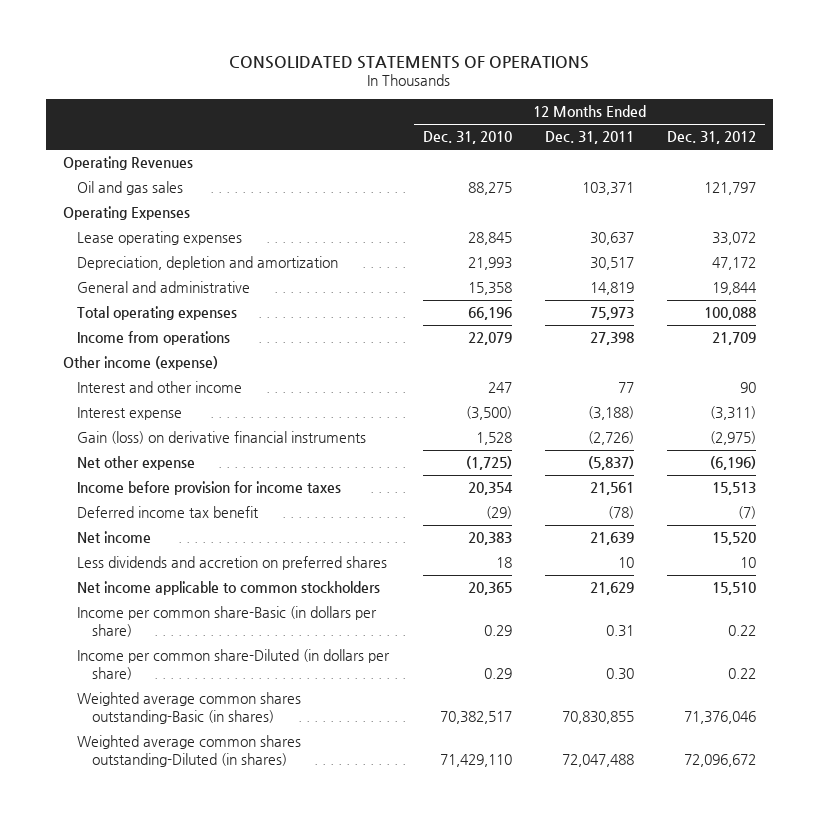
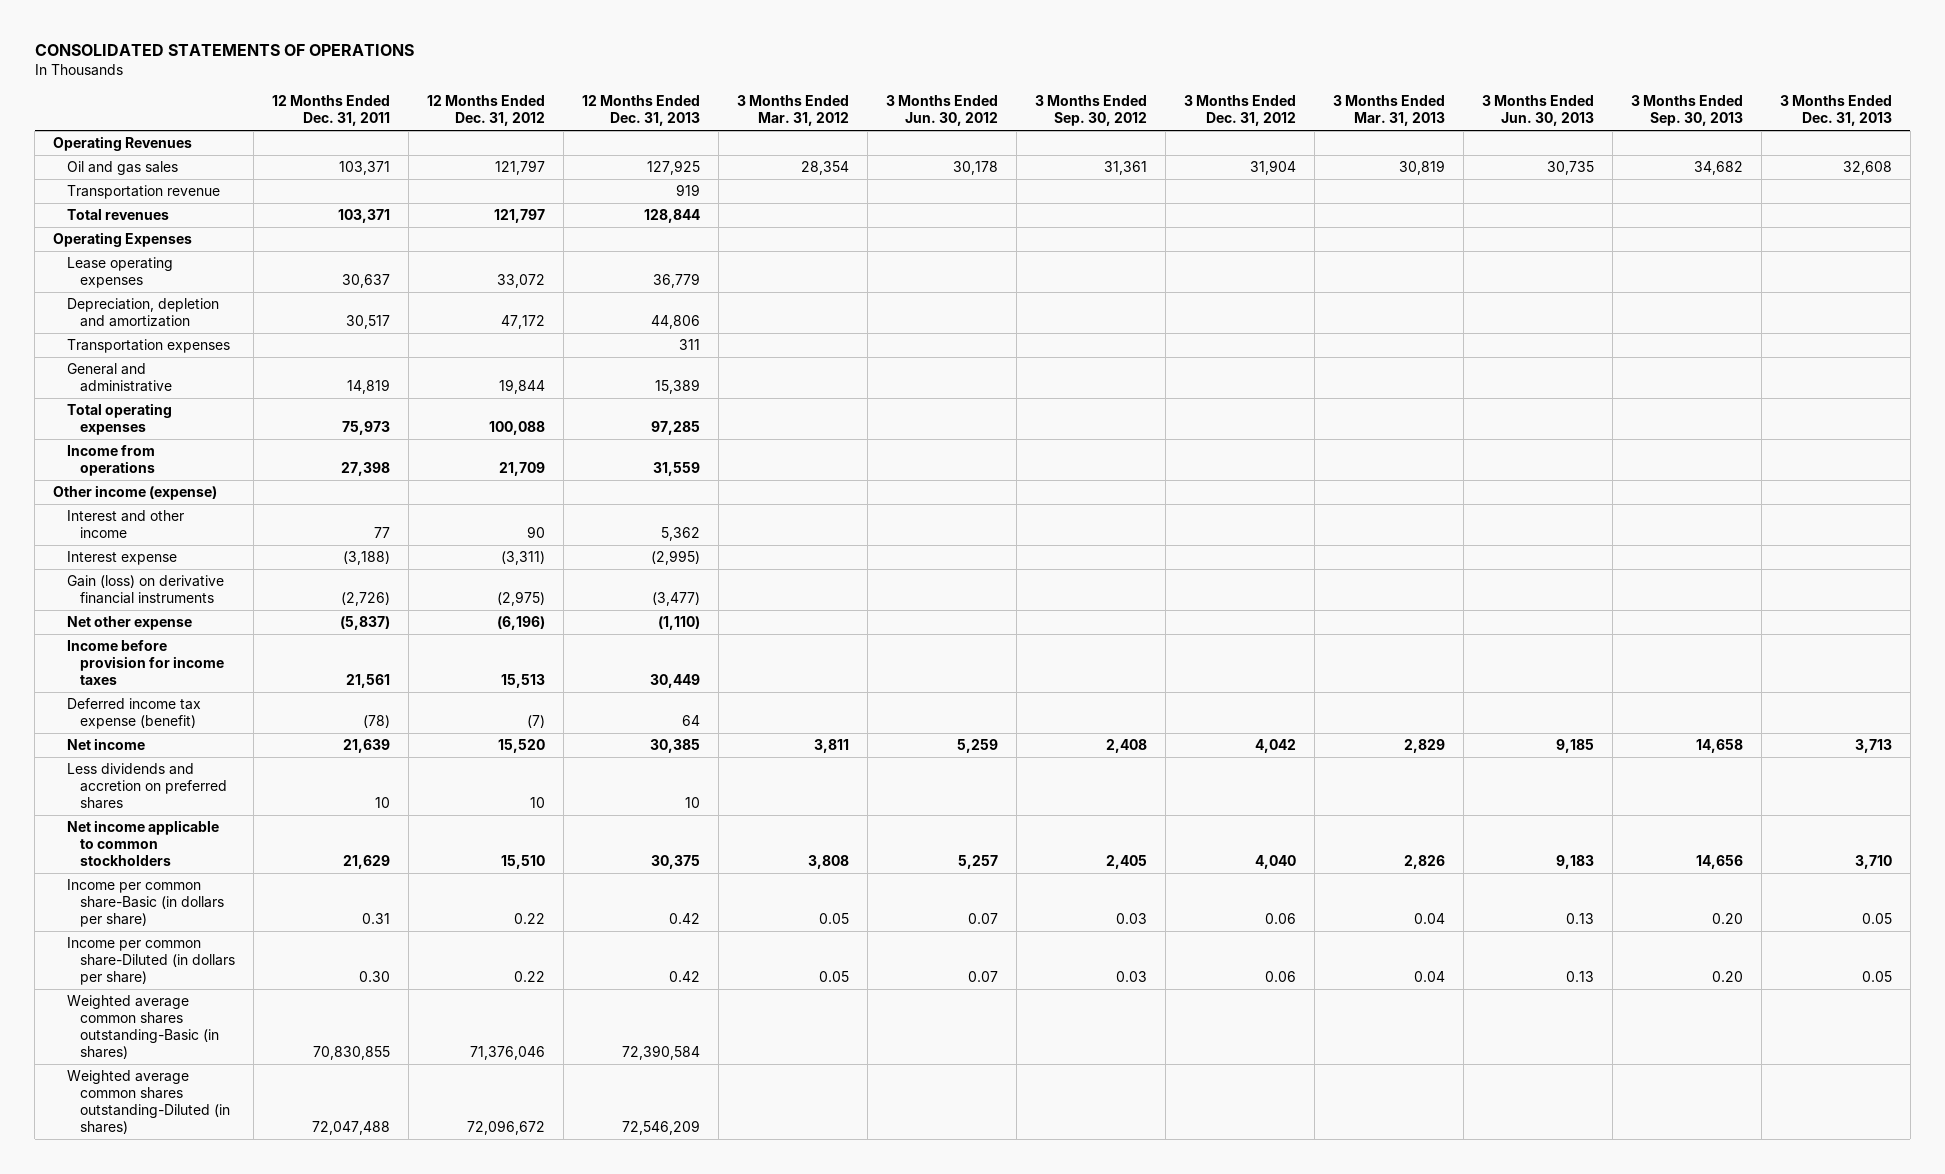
[422,131,512,145] Dec. 31, 2010 -> none
none -> [581,95,700,127] 12 Months Ended Dec. 31, 2013
none -> [736,95,849,127] 3 Months Ended Mar. 31, 2012
none -> [885,95,998,127] 3 Months Ended Jun. 30, 2012
none -> [1034,95,1147,127] 3 Months Ended Sep. 30, 2012
none -> [1183,95,1296,127] 3 Months Ended Dec. 31, 2012
none -> [1332,95,1445,127] 3 Months Ended Mar. 31, 2013
none -> [1481,95,1594,127] 3 Months Ended Jun. 30, 2013
none -> [1630,95,1743,127] 3 Months Ended Sep. 30, 2013
none -> [1779,95,1892,127] 3 Months Ended Dec. 31, 2013
none -> [66,185,220,200] Transportation revenue
none -> [66,209,169,221] Total revenues
none -> [66,339,230,354] Transportation expenses
[77,506,260,519] Deferred income tax benefit -> [66,698,201,730] Deferred income tax expense (benefit)

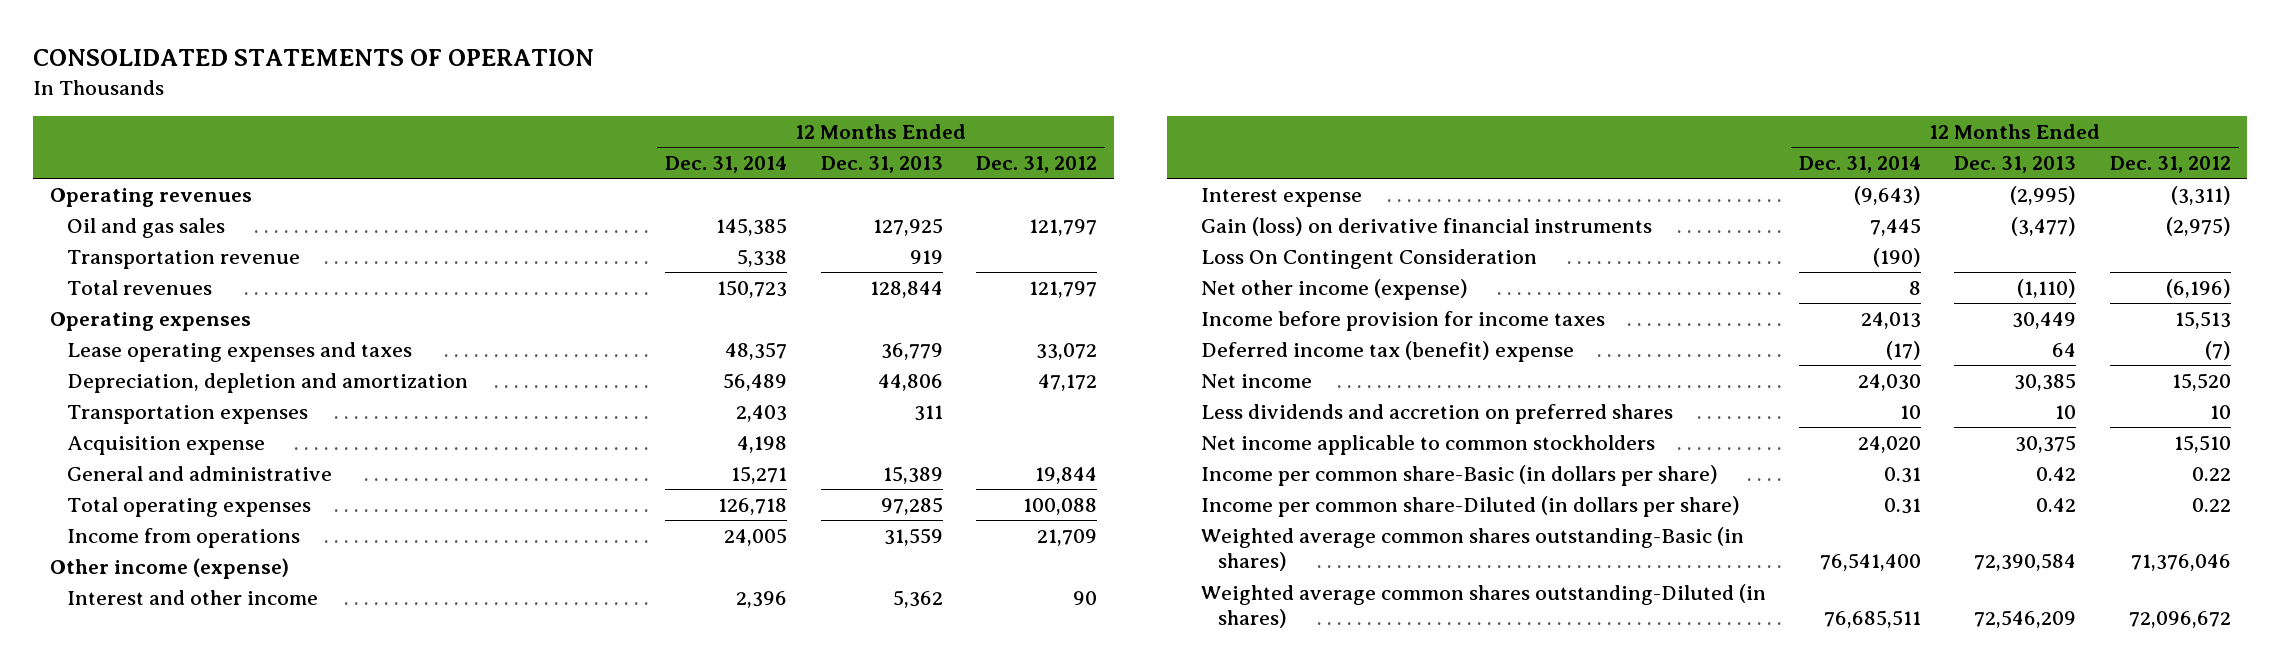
[34,44,414,57] CONSOLIDATED STATEMENTS OF OPERATIONS -> [33,49,595,67] CONSOLIDATED STATEMENTS OF OPERATION
[271,95,390,127] 12 Months Ended Dec. 31, 2011 -> none
[736,95,849,127] 3 Months Ended Mar. 31, 2012 -> none
[885,95,998,127] 3 Months Ended Jun. 30, 2012 -> none
[1034,95,1147,127] 3 Months Ended Sep. 30, 2012 -> none
[1183,95,1296,127] 3 Months Ended Dec. 31, 2012 -> none
[1332,95,1445,127] 3 Months Ended Mar. 31, 2013 -> none
[1481,95,1594,127] 3 Months Ended Jun. 30, 2013 -> none
[1630,95,1743,127] 3 Months Ended Sep. 30, 2013 -> none
[1779,95,1892,127] 3 Months Ended Dec. 31, 2013 -> none
none -> [665,156,788,174] Dec. 31, 2014
[53,136,193,152] Operating Revenues -> [49,187,252,207] Operating revenues
[53,232,193,248] Operating Expenses -> [49,311,251,331] Operating expenses
[66,257,173,289] Lease operating expenses -> [67,341,413,362] Lease operating expenses and taxes
none -> [67,435,266,455] Acquisition expense
none -> [1200,248,1537,269] Loss On Contingent Consideration
[66,616,192,631] Net other expense -> [1200,278,1468,300] Net other income (expense)
[66,698,201,730] Deferred income tax expense (benefit) -> [1200,340,1574,362] Deferred income tax (benefit) expense

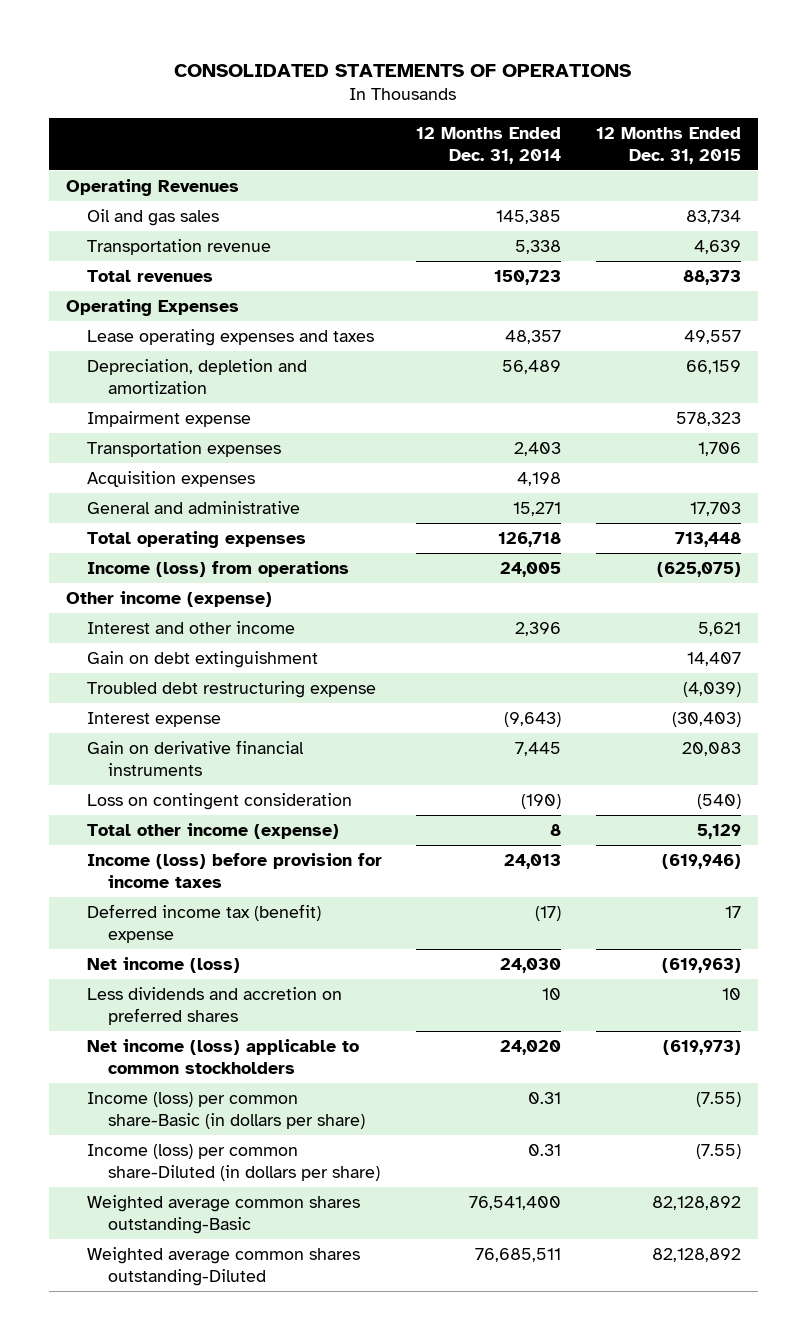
[33,49,595,67] CONSOLIDATED STATEMENTS OF OPERATION -> [174,63,632,77] CONSOLIDATED STATEMENTS OF OPERATIONS
[820,156,943,174] Dec. 31, 2013 -> none
[976,156,1098,174] Dec. 31, 2012 -> none
none -> [595,126,741,164] 12 Months Ended Dec. 31, 2015
[49,187,252,207] Operating revenues -> [66,178,240,196] Operating Revenues
[49,311,251,331] Operating expenses -> [66,298,240,316] Operating Expenses
none -> [87,410,252,427] Impairment expense
[67,435,266,455] Acquisition expense -> [87,470,256,487] Acquisition expenses
[67,527,301,548] Income from operations -> [87,560,350,577] Income (loss) from operations
none -> [87,650,319,668] Gain on debt extinguishment
none -> [87,680,377,698] Troubled debt restructuring expense
[1200,216,1652,236] Gain (loss) on derivative financial instruments -> [87,739,305,776] Gain on derivative financial instruments
[1200,248,1537,269] Loss On Contingent Consideration -> [87,792,353,810] Loss on contingent consideration
[1200,278,1468,300] Net other income (expense) -> [87,822,340,839] Total other income (expense)
[1200,310,1605,331] Income before provision for income taxes -> [87,852,383,888] Income (loss) before provision for income taxes
[1200,373,1312,388] Net income -> [87,956,241,973] Net income (loss)
[1200,434,1655,455] Net income applicable to common stockholders -> [87,1038,360,1074] Net income (loss) applicable to common stockholders
[1200,464,1718,486] Income per common share-Basic (in dollars per share) -> [87,1091,366,1129] Income (loss) per common share-Basic (in dollars per share)
[1200,495,1740,517] Income per common share-Diluted (in dollars per share) -> [87,1143,381,1181] Income (loss) per common share-Diluted (in dollars per share)
[1200,526,1744,572] Weighted average common shares outstanding-Basic (in shares) -> [87,1194,361,1234] Weighted average common shares outstanding-Basic
[1200,583,1766,629] Weighted average common shares outstanding-Diluted (in shares) -> [87,1246,361,1286] Weighted average common shares outstanding-Diluted

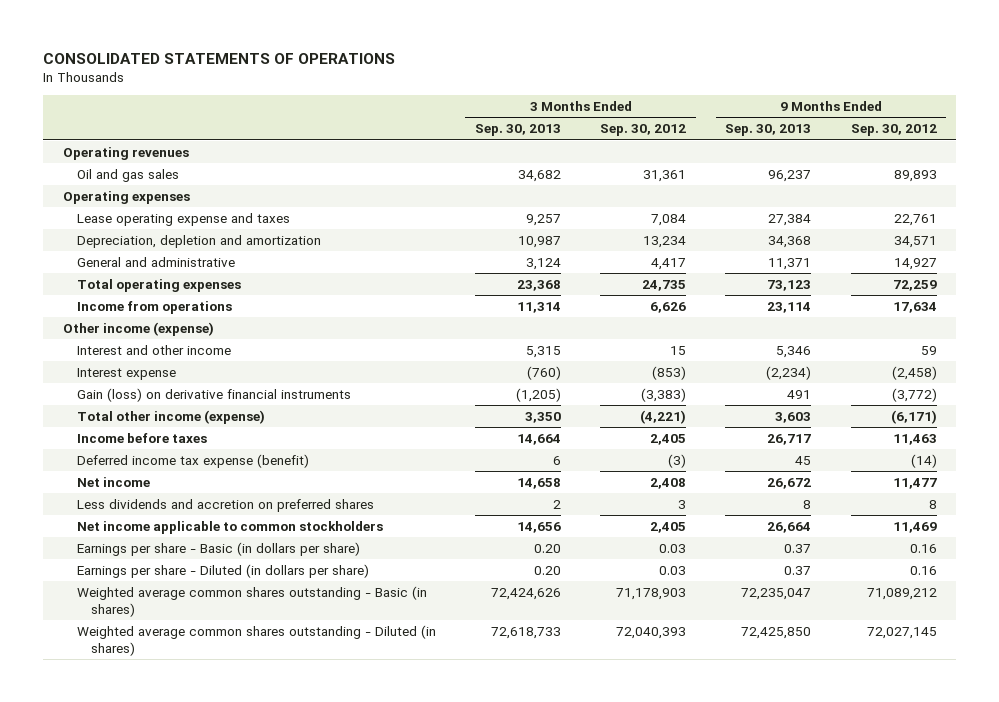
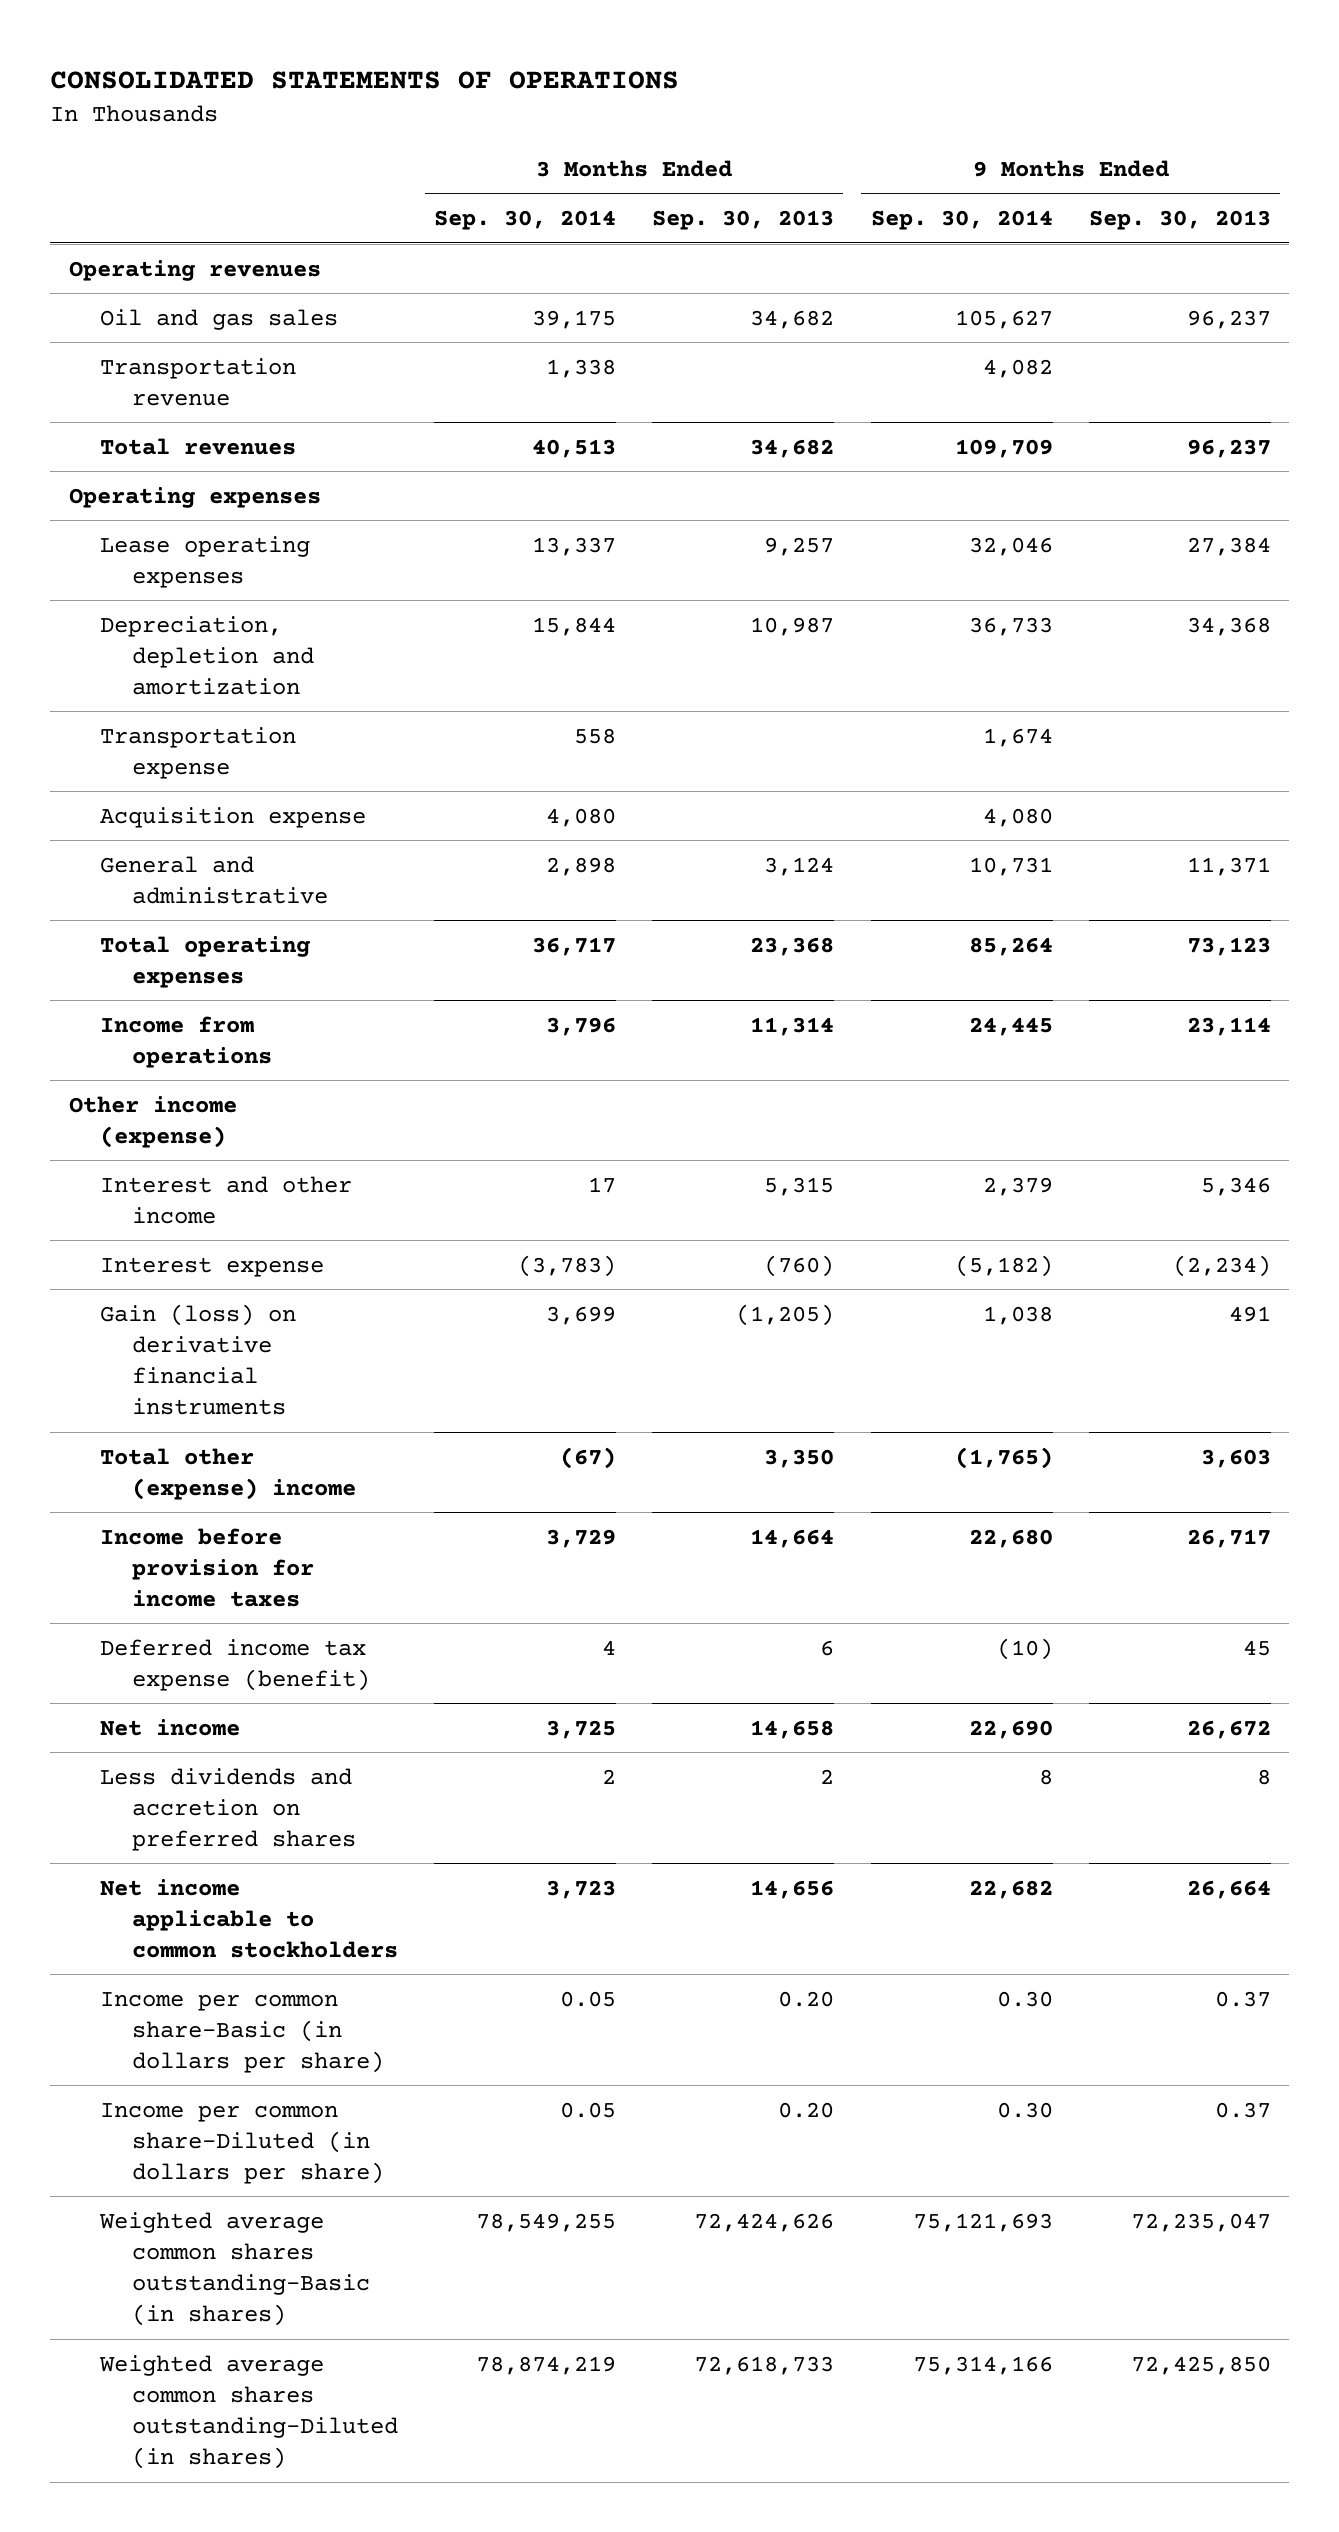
[600,124,687,137] Sep. 30, 2012 -> none
[850,124,937,137] Sep. 30, 2012 -> none
none -> [433,210,616,231] Sep. 30, 2014
none -> [870,210,1053,231] Sep. 30, 2014
none -> [100,357,297,406] Transportation revenue
none -> [100,437,297,455] Total revenues
[76,212,290,226] Lease operating expense and taxes -> [100,535,311,588] Lease operating expenses
none -> [100,726,297,779] Transportation expense
none -> [100,806,367,828] Acquisition expense
[76,409,265,424] Total other income (expense) -> [100,1447,356,1500] Total other (expense) income
[76,432,207,443] Income before taxes -> [100,1527,314,1607] Income before provision for income taxes
[76,541,360,556] Earnings per share - Basic (in dollars per share) -> [100,1991,384,2073] Income per common share-Basic (in dollars per share)
[76,563,369,578] Earnings per share - Diluted (in dollars per share) -> [100,2102,384,2184] Income per common share-Diluted (in dollars per share)
[76,585,427,617] Weighted average common shares outstanding - Basic (in shares) -> [99,2211,370,2327] Weighted average common shares outstanding-Basic (in shares)
[76,624,436,656] Weighted average common shares outstanding - Diluted (in shares) -> [99,2354,398,2470] Weighted average common shares outstanding-Diluted (in shares)

